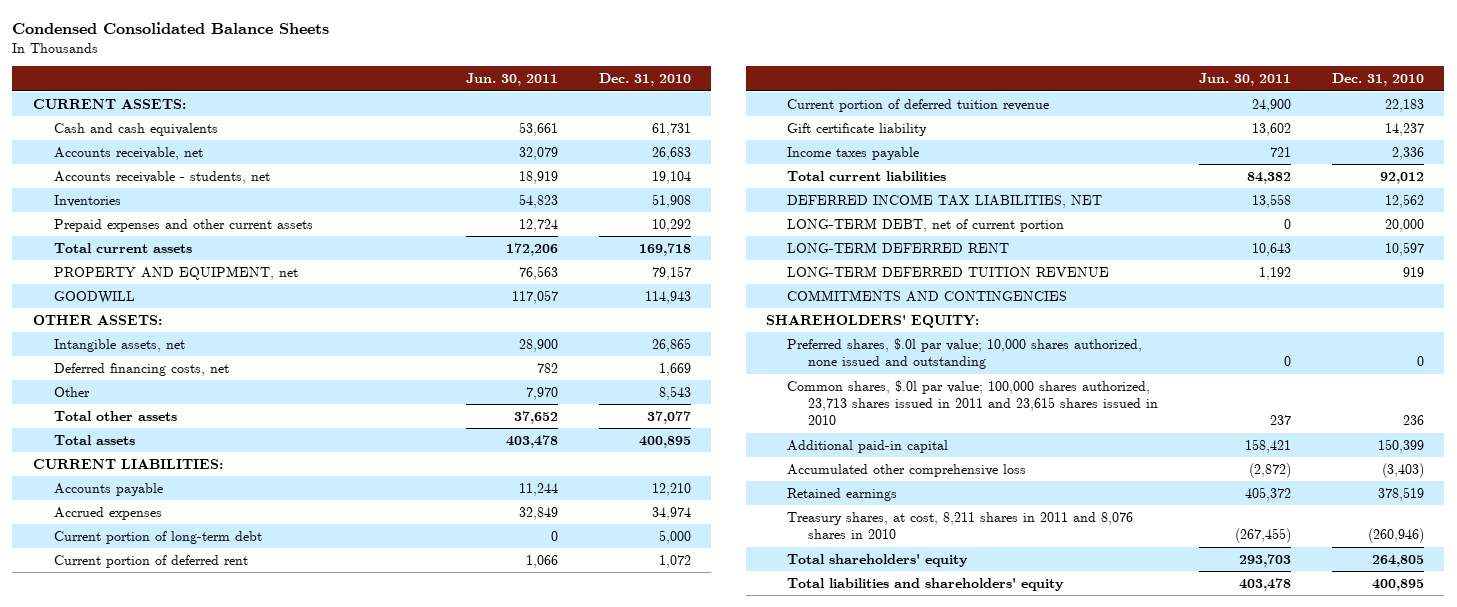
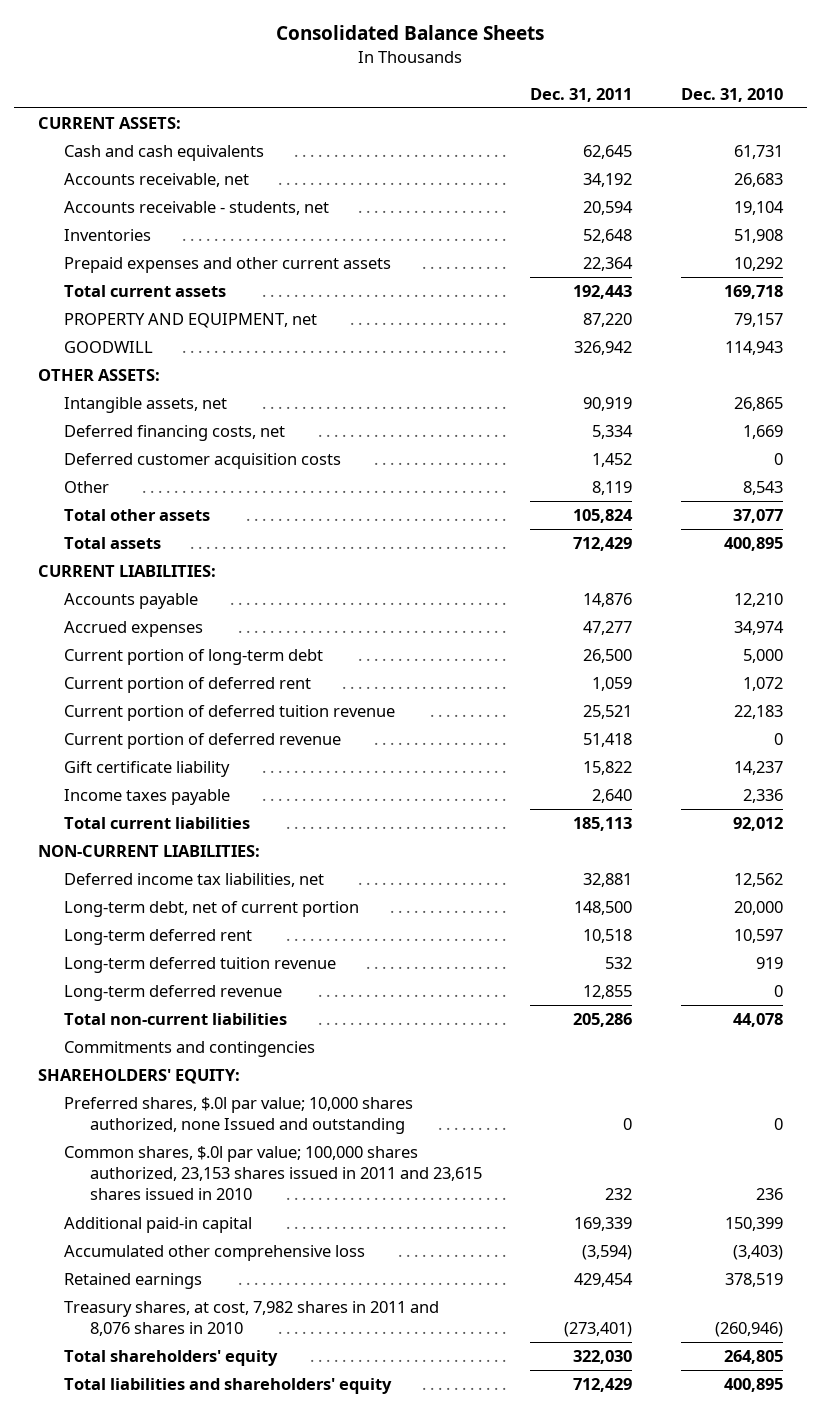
[12,21,330,34] Condensed Consolidated Balance Sheets -> [276,25,545,41] Consolidated Balance Sheets
[465,73,558,87] Jun. 30, 2011 -> none
none -> [530,87,633,102] Dec. 31, 2011
none -> [64,453,342,470] Deferred customer acquisition costs
none -> [64,733,342,750] Current portion of deferred revenue
none -> [38,845,261,858] NON-CURRENT LIABILITIES:
[787,193,1103,208] DEFERRED INCOME TAX LIABILITIES, NET -> [64,873,325,888] Deferred income tax liabilities, net
[787,217,1065,232] LONG-TERM DEBT, net of current portion -> [64,901,360,918] Long-term debt, net of current portion
[787,241,1010,253] LONG-TERM DEFERRED RENT -> [64,929,253,946] Long-term deferred rent
[787,265,1110,277] LONG-TERM DEFERRED TUITION REVENUE -> [64,957,337,974] Long-term deferred tuition revenue
none -> [64,985,283,1002] Long-term deferred revenue
none -> [64,1013,288,1026] Total non-current liabilities
[787,289,1068,302] COMMITMENTS AND CONTINGENCIES -> [64,1041,316,1058] Commitments and contingencies
[787,337,1143,370] Preferred shares, $.0l par value; 10,000 shares authorized, none issued and outstanding -> [64,1097,414,1135] Preferred shares, $.0l par value; 10,000 shares authorized, none Issued and outstanding
[787,379,1159,426] Common shares, $.0l par value; 100,000 shares authorized, 23,713 shares issued in 2011 and 23,615 shares issued in 2010 -> [64,1146,482,1201] Common shares, $.0l par value; 100,000 shares authorized, 23,153 shares issued in 2011 and 23,615 shares issued in 2010
[787,511,1134,540] Treasury shares, at cost, 8,211 shares in 2011 and 8,076 shares in 2010 -> [64,1301,440,1337] Treasury shares, at cost, 7,982 shares in 2011 and 8,076 shares in 2010

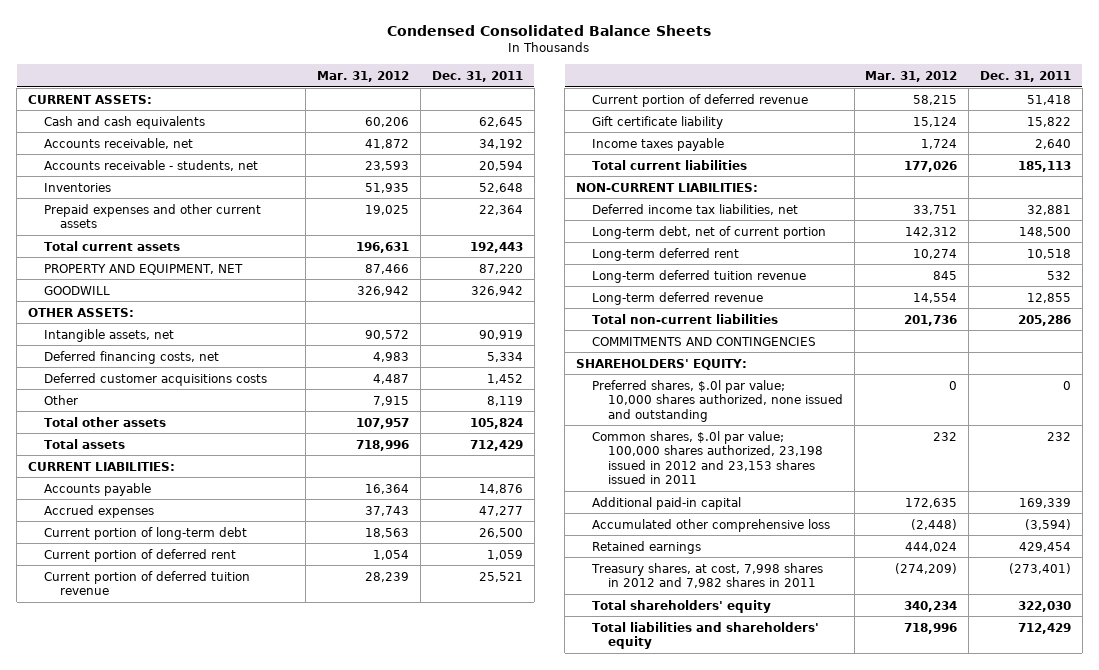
[276,25,545,41] Consolidated Balance Sheets -> [387,24,712,36] Condensed Consolidated Balance Sheets
[680,87,783,102] Dec. 31, 2010 -> none
none -> [317,71,410,83] Mar. 31, 2012
[64,313,318,329] PROPERTY AND EQUIPMENT, net -> [43,263,243,275] PROPERTY AND EQUIPMENT, NET
[64,453,342,470] Deferred customer acquisition costs -> [43,372,267,386] Deferred customer acquisitions costs
[64,1041,316,1058] Commitments and contingencies -> [591,336,816,346] COMMITMENTS AND CONTINGENCIES
[64,1097,414,1135] Preferred shares, $.0l par value; 10,000 shares authorized, none Issued and outstanding -> [591,379,843,422] Preferred shares, $.0l par value; 10,000 shares authorized, none issued and outstanding
[64,1146,482,1201] Common shares, $.0l par value; 100,000 shares authorized, 23,153 shares issued in 2011 and 23,615 shares issued in 2010 -> [591,430,823,485] Common shares, $.0l par value; 100,000 shares authorized, 23,198 issued in 2012 and 23,153 shares issued in 2011
[64,1301,440,1337] Treasury shares, at cost, 7,982 shares in 2011 and 8,076 shares in 2010 -> [590,562,823,589] Treasury shares, at cost, 7,998 shares in 2012 and 7,982 shares in 2011

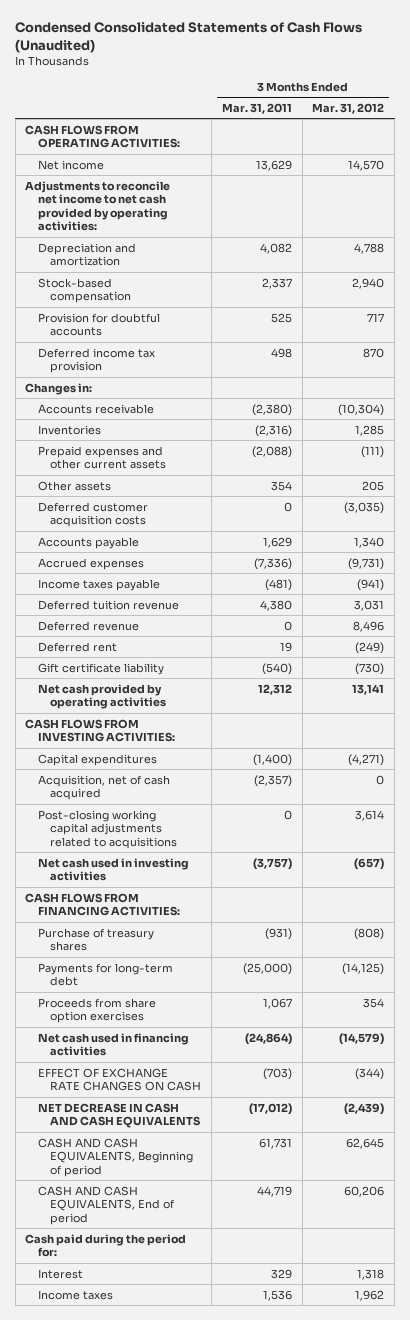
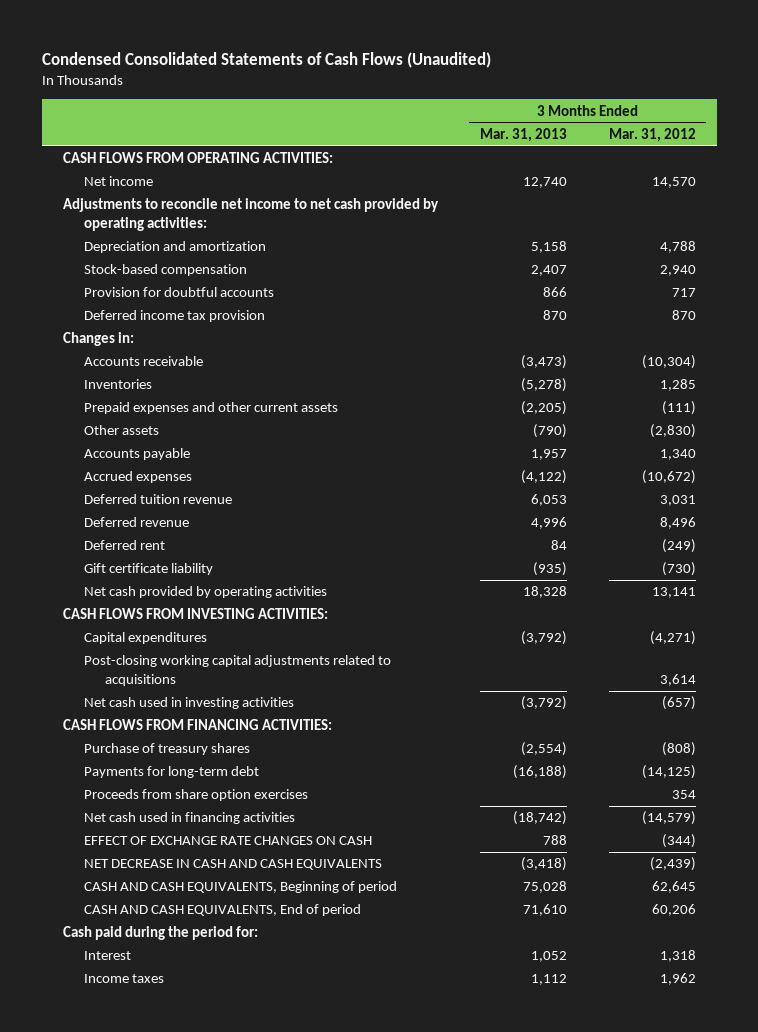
[221,102,292,114] Mar. 31, 2011 -> none
none -> [479,127,567,142] Mar. 31, 2013
[37,501,148,528] Deferred customer acquisition costs -> none
[362,480,385,491] 205 -> [649,424,696,439] (2,830)
[37,578,160,591] Income taxes payable -> none
[348,557,385,570] (9,731) -> [641,470,696,485] (10,672)
[37,774,170,801] Acquisition, net of cash acquired -> none

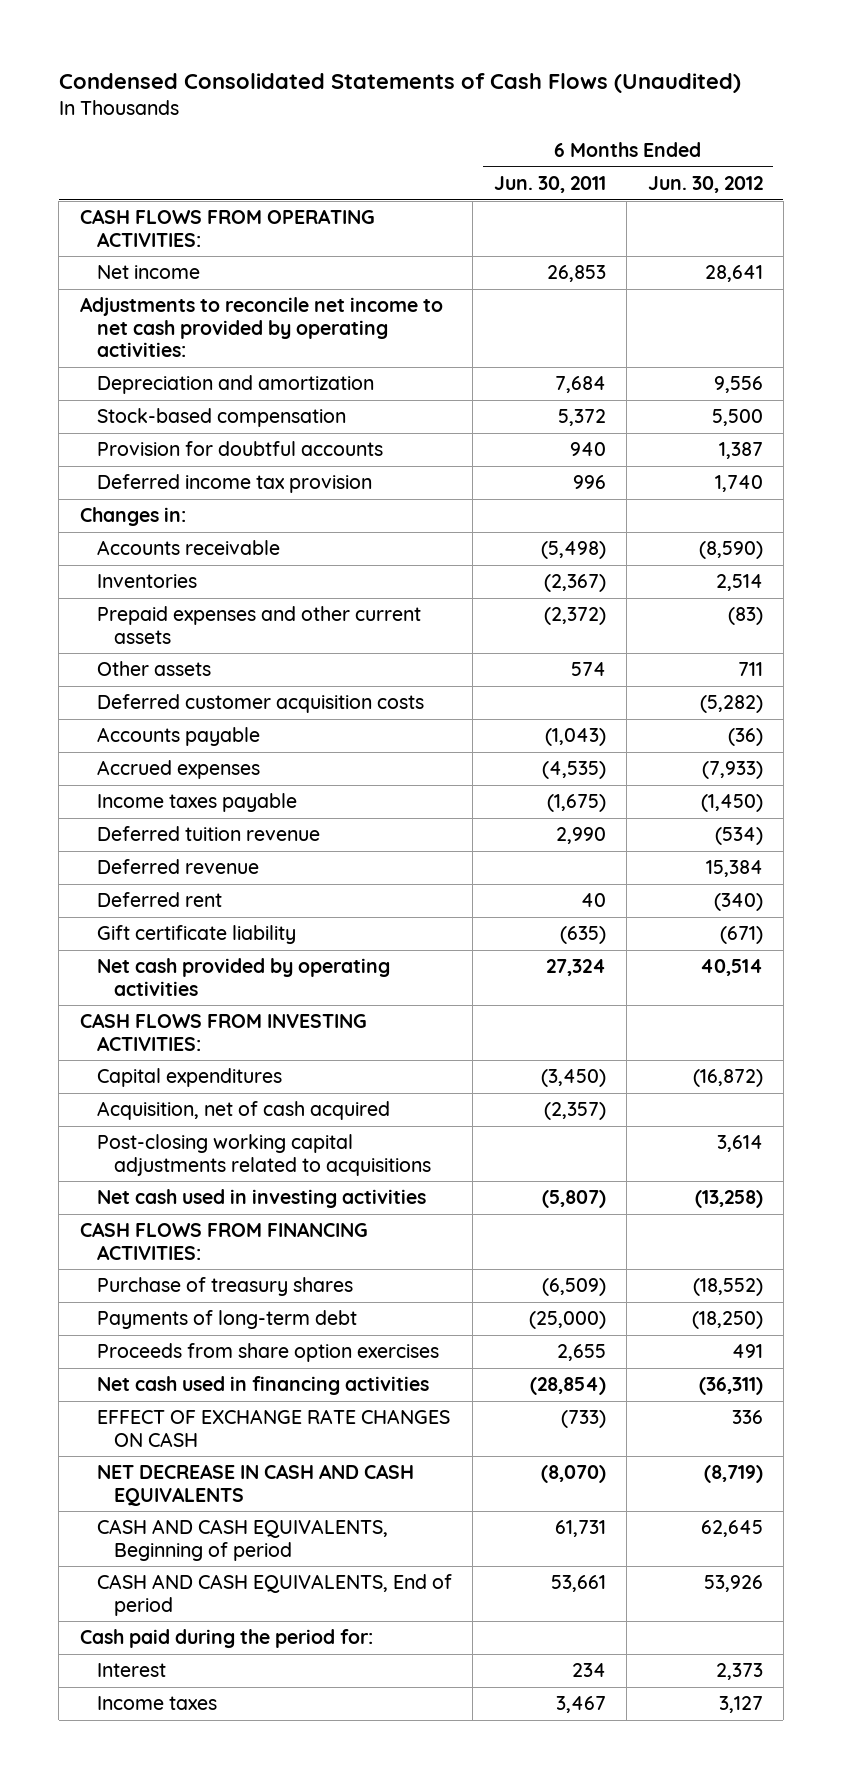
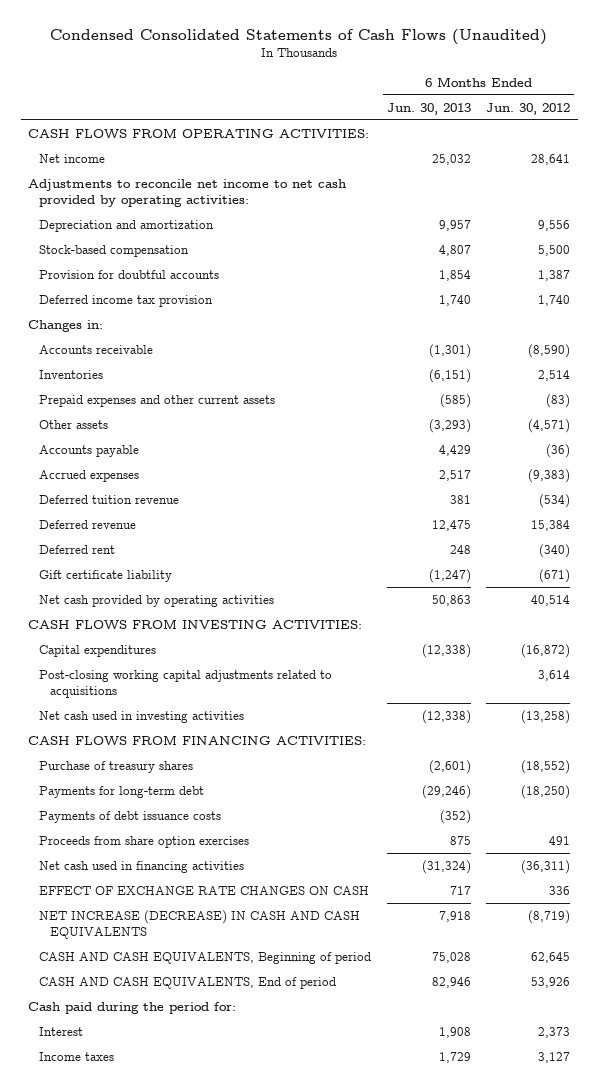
[493,176,606,194] Jun. 30, 2011 -> none
none -> [386,102,471,115] Jun. 30, 2013
[96,694,424,714] Deferred customer acquisition costs -> none
[737,662,763,677] 711 -> [528,418,571,433] (4,571)
[96,793,297,813] Income taxes payable -> none
[701,761,763,780] (7,933) -> [528,468,571,483] (9,383)
[96,1101,390,1121] Acquisition, net of cash acquired -> none
[96,1310,357,1330] Payments of long-term debt -> [39,785,205,798] Payments for long-term debt
none -> [39,810,222,823] Payments of debt issuance costs
[96,1464,414,1506] NET DECREASE IN CASH AND CASH EQUIVALENTS -> [39,909,361,940] NET INCREASE (DECREASE) IN CASH AND CASH EQUIVALENTS

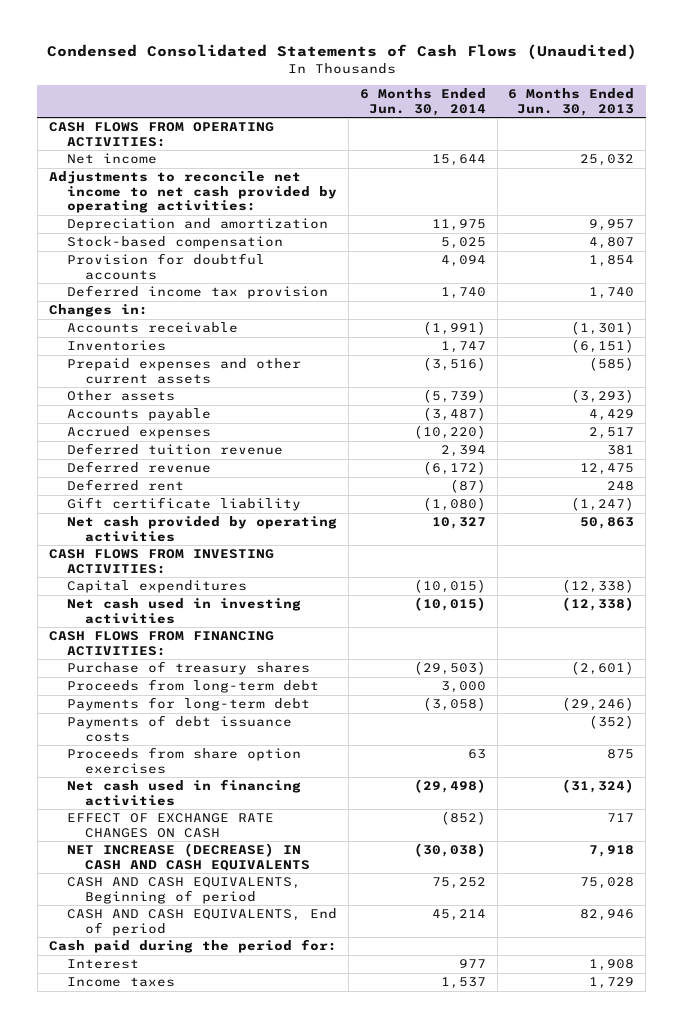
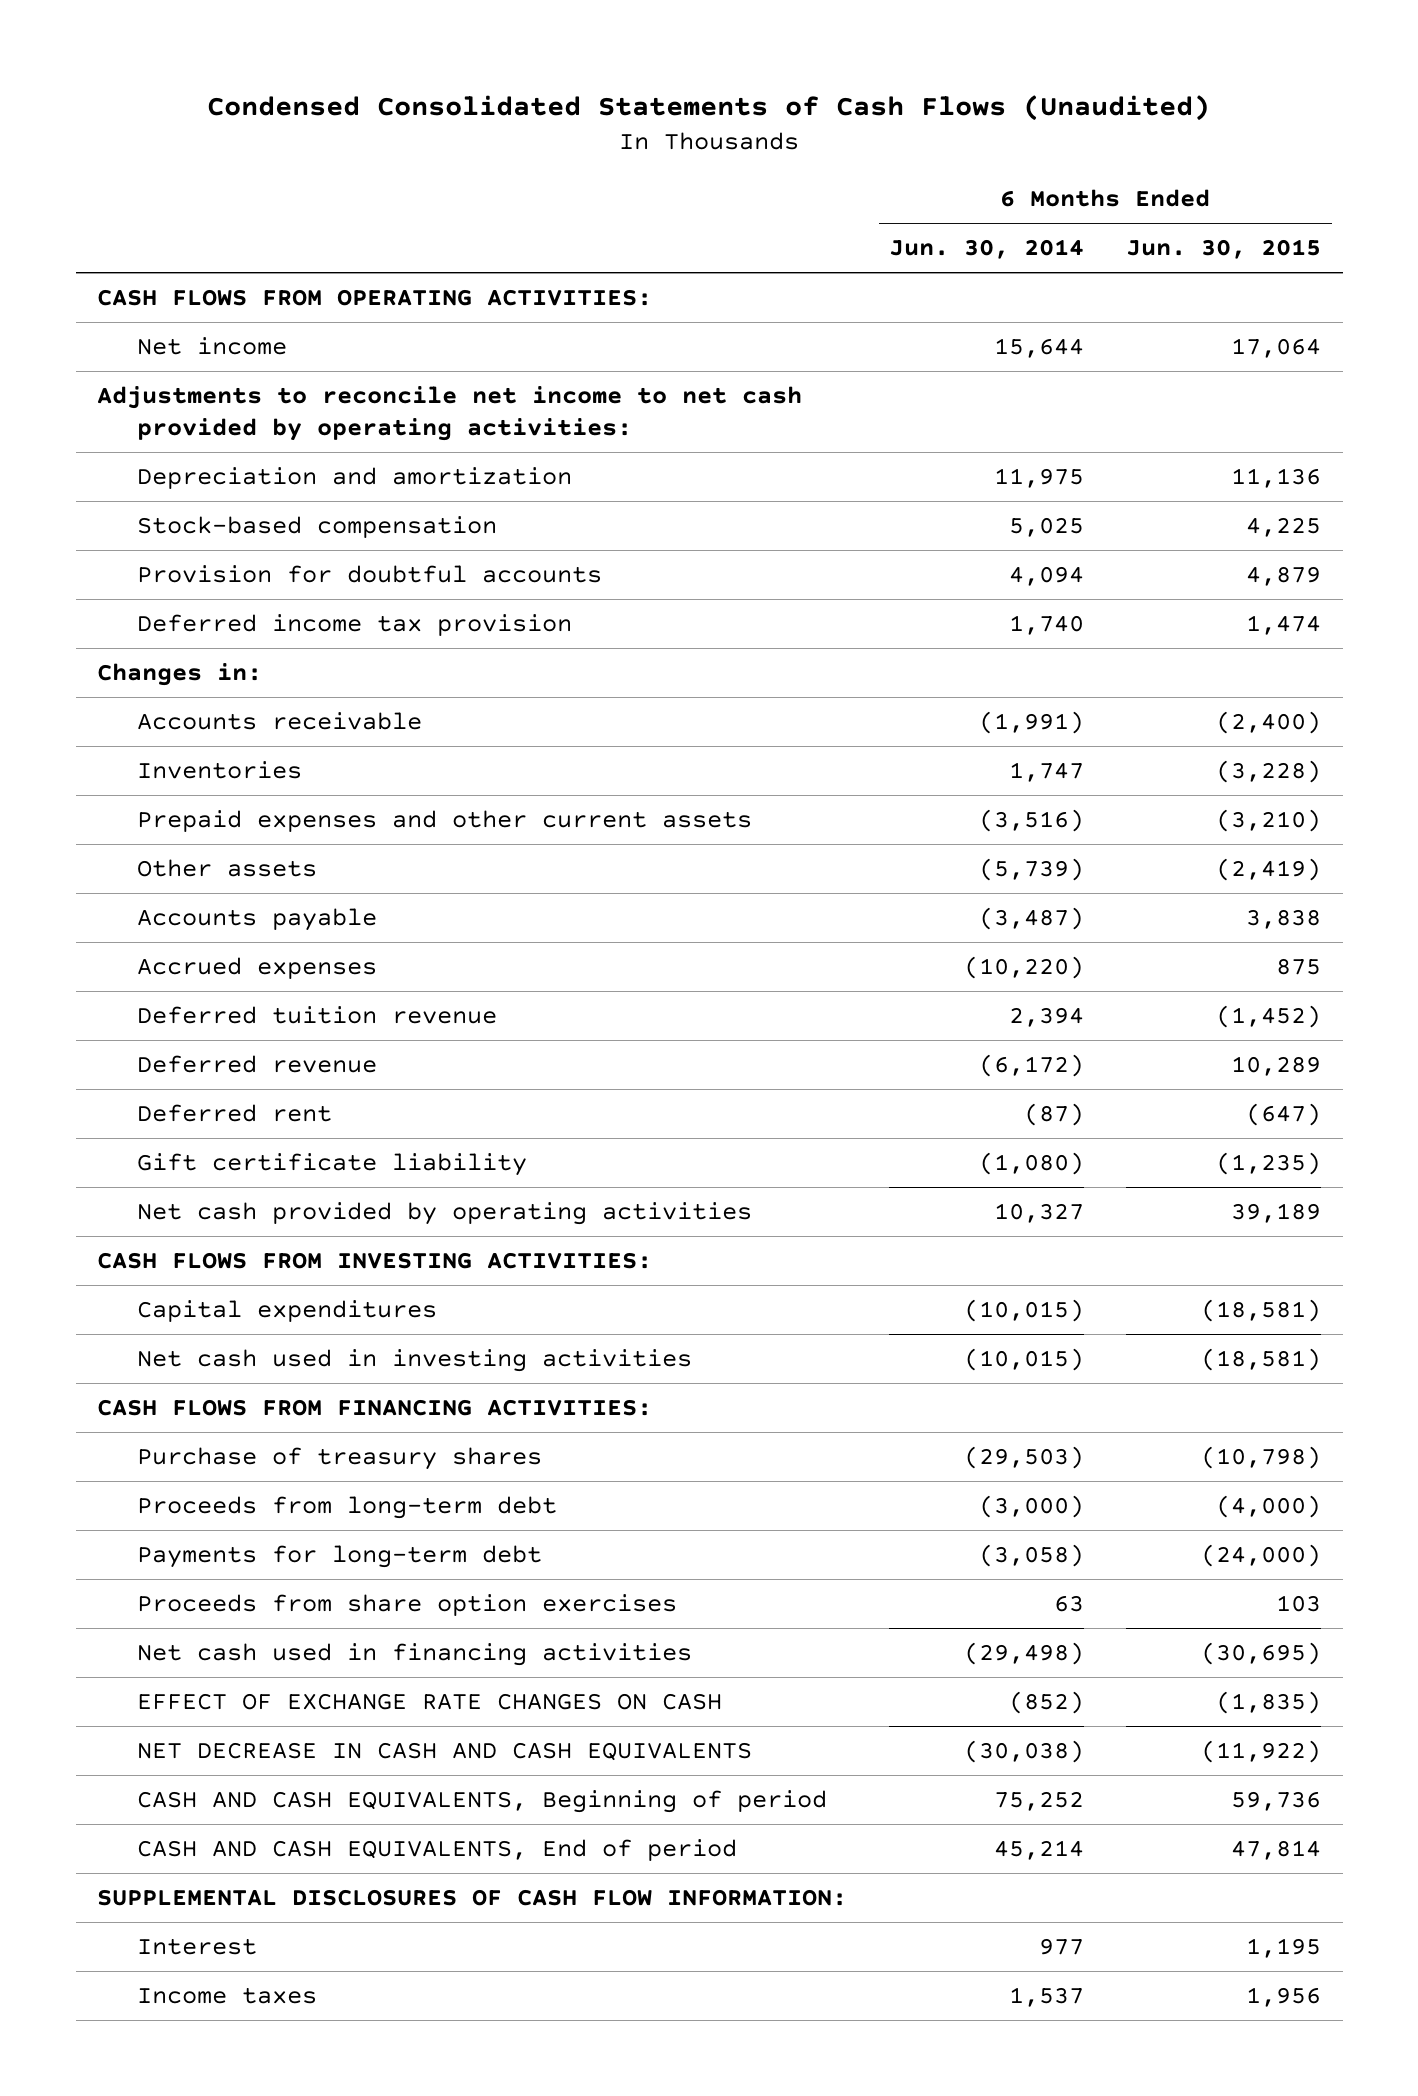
[508,88,635,116] 6 Months Ended Jun. 30, 2013 -> none
none -> [1126,239,1322,260] Jun. 30, 2015
[440,681,486,694] 3,000 -> [979,1494,1085,1518] (3,000)
[67,715,293,742] Payments of debt issuance costs -> none
[67,843,311,871] NET INCREASE (DECREASE) IN CASH AND CASH EQUIVALENTS -> [136,1741,752,1761] NET DECREASE IN CASH AND CASH EQUIVALENTS
[48,939,337,954] Cash paid during the period for: -> none
none -> [96,1888,847,1906] SUPPLEMENTAL DISCLOSURES OF CASH FLOW INFORMATION:

